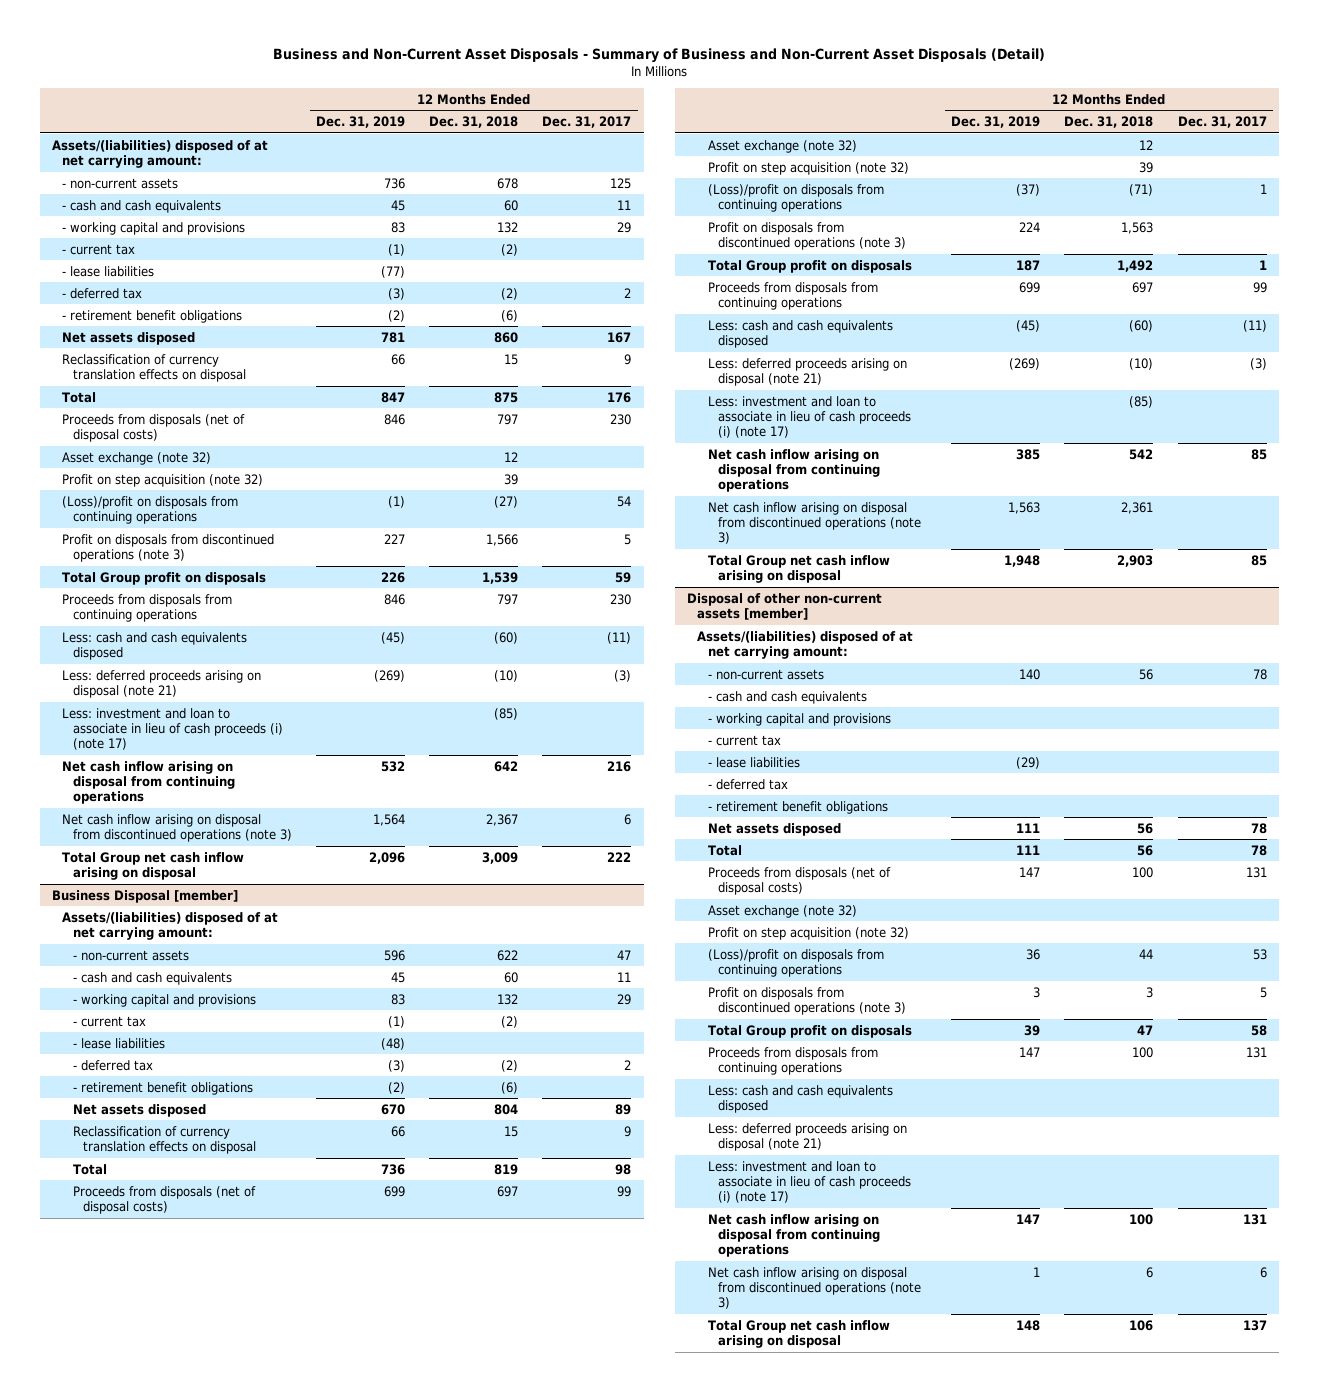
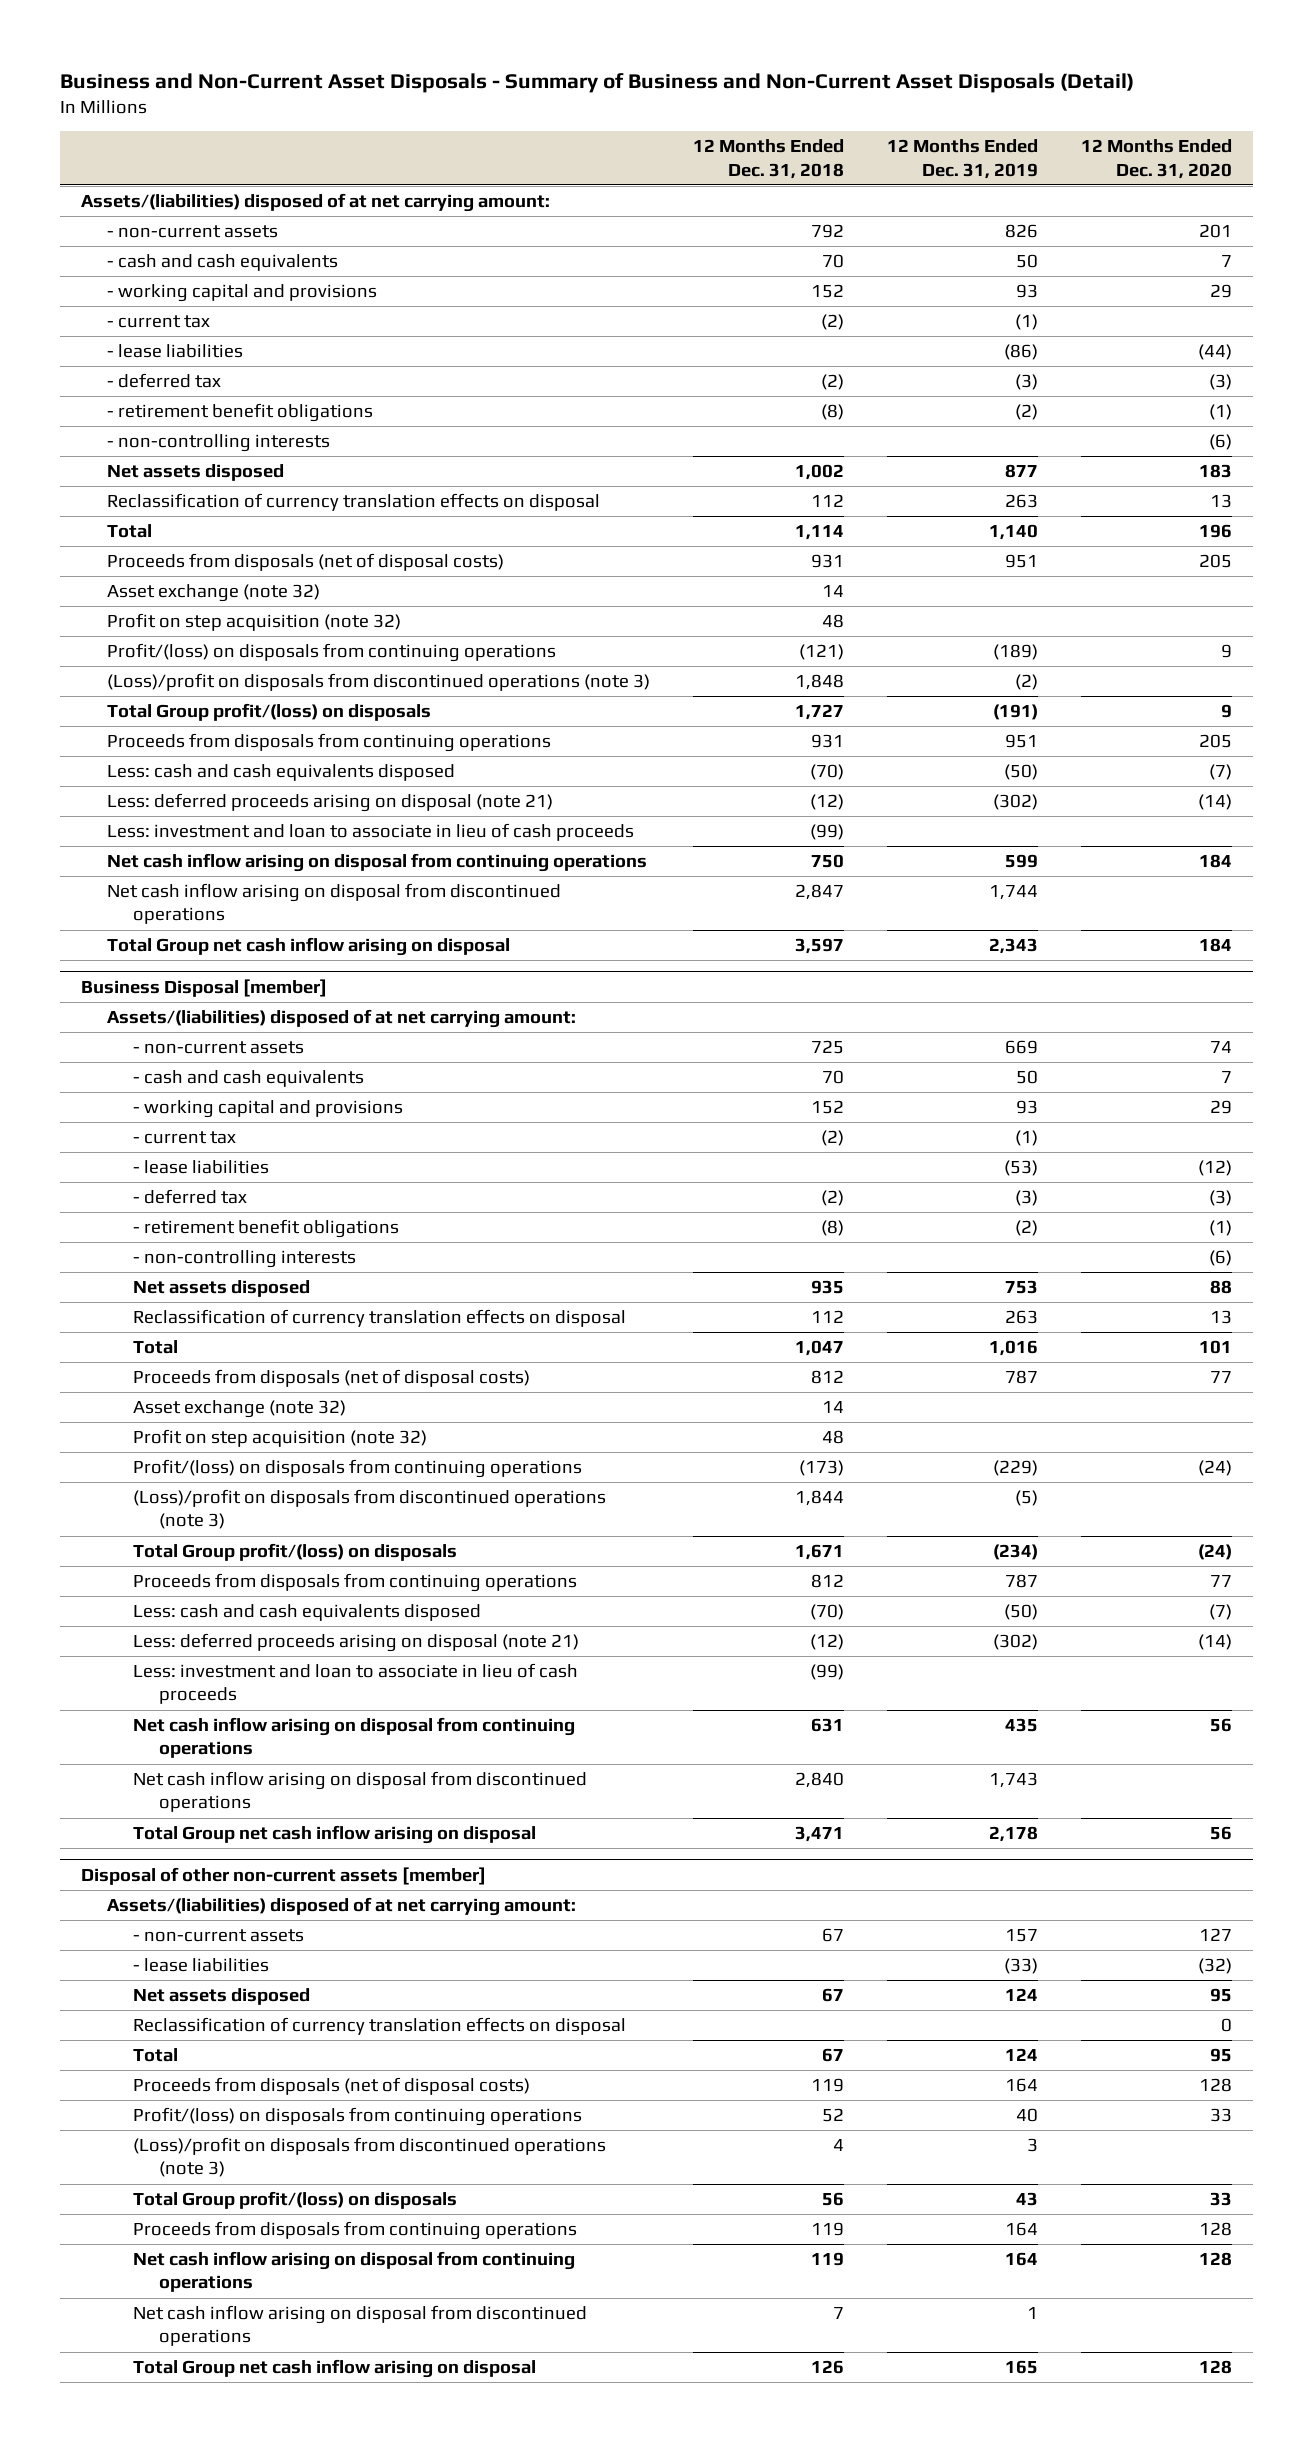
[542,115,632,128] Dec. 31, 2017 -> none
none -> [1080,139,1232,179] 12 Months Ended Dec. 31, 2020
[383,177,405,189] 736 -> [1004,224,1038,239] 826
[497,177,519,189] 678 -> [810,224,844,239] 792
[390,199,405,211] 45 -> [1015,254,1038,269] 50
[504,199,519,211] 60 -> [821,254,844,269] 70
[390,221,405,233] 83 -> [1015,284,1038,299] 93
[497,221,519,233] 132 -> [810,284,844,299] 152
[380,265,405,278] (77) -> [1003,344,1038,361] (86)
[501,309,519,322] (6) -> [820,404,844,421] (8)
none -> [107,434,331,453] - non-controlling interests
[380,331,405,343] 781 -> [1004,464,1038,479] 877
[494,331,519,343] 860 -> [794,464,844,481] 1,002
[390,353,405,365] 66 -> [1004,494,1038,509] 263
[504,353,519,365] 15 -> [810,494,844,508] 112
[380,391,405,403] 847 -> [988,524,1038,541] 1,140
[494,391,519,403] 875 -> [794,525,844,541] 1,114
[383,413,405,425] 846 -> [1004,554,1038,569] 951
[497,413,519,425] 797 -> [810,554,844,569] 931
[504,451,519,462] 12 -> [821,585,844,598] 14
[504,473,519,485] 39 -> [821,614,844,629] 48
[62,495,239,524] (Loss)/profit on disposals from continuing operations -> [107,643,557,663] Profit/(loss) on disposals from continuing operations
[387,495,405,508] (1) -> [992,644,1038,661] (189)
[494,495,519,508] (27) -> [798,644,844,661] (121)
[62,533,275,562] Profit on disposals from discontinued operations (note 3) -> [107,673,651,692] (Loss)/profit on disposals from discontinued operations (note 3)
[383,533,405,544] 227 -> [1014,674,1038,691] (2)
[486,533,519,546] 1,566 -> [794,674,844,691] 1,848
[62,571,267,585] Total Group profit on disposals -> [107,703,432,722] Total Group profit/(loss) on disposals
[380,571,405,583] 226 -> [992,704,1038,721] (191)
[482,571,519,584] 1,539 -> [794,704,844,721] 1,727
[383,593,405,605] 846 -> [1004,734,1038,749] 951
[497,593,519,605] 797 -> [810,734,844,749] 931
[380,631,405,644] (45) -> [1003,764,1038,781] (50)
[494,631,519,644] (60) -> [809,764,844,781] (70)
[373,669,405,682] (269) -> [992,794,1038,811] (302)
[494,669,519,682] (10) -> [809,794,844,811] (12)
[62,707,283,751] Less: investment and loan to associate in lieu of cash proceeds (i) (note 17) -> [107,823,635,842] Less: investment and loan to associate in lieu of cash proceeds
[494,707,519,720] (85) -> [809,824,844,841] (99)
[380,760,405,772] 532 -> [1004,854,1038,869] 599
[494,760,519,772] 642 -> [810,854,844,869] 750
[62,813,292,842] Net cash inflow arising on disposal from discontinued operations (note 3) -> [107,883,562,925] Net cash inflow arising on disposal from discontinued operations
[372,813,405,826] 1,564 -> [988,885,1038,901] 1,744
[486,813,519,826] 2,367 -> [794,884,844,901] 2,847
[368,851,405,864] 2,096 -> [988,938,1038,955] 2,343
[482,851,519,864] 3,009 -> [794,938,844,955] 3,597
[383,949,405,961] 596 -> [1004,1040,1038,1055] 669
[497,949,519,961] 622 -> [810,1040,844,1055] 725
[390,971,405,983] 45 -> [1015,1070,1038,1085] 50
[504,971,519,983] 60 -> [821,1070,844,1085] 70
[390,993,405,1005] 83 -> [1015,1100,1038,1115] 93
[497,993,519,1005] 132 -> [810,1100,844,1115] 152
[380,1037,405,1050] (48) -> [1003,1160,1038,1177] (53)
[501,1081,519,1094] (6) -> [820,1220,844,1237] (8)
none -> [132,1250,356,1269] - non-controlling interests
[380,1103,405,1115] 670 -> [1004,1280,1038,1295] 753
[494,1103,519,1115] 804 -> [810,1280,844,1295] 935
[390,1125,405,1137] 66 -> [1004,1310,1038,1325] 263
[504,1125,519,1137] 15 -> [810,1310,844,1324] 112
[380,1163,405,1175] 736 -> [988,1340,1038,1357] 1,016
[494,1163,519,1175] 819 -> [794,1340,844,1357] 1,047
[383,1185,405,1197] 699 -> [1004,1370,1038,1385] 787
[497,1185,519,1197] 697 -> [810,1370,844,1385] 812
[1139,139,1154,150] 12 -> [821,1401,844,1414] 14
[1139,161,1154,173] 39 -> [821,1430,844,1445] 48
[707,183,884,212] (Loss)/profit on disposals from continuing operations -> [132,1459,582,1479] Profit/(loss) on disposals from continuing operations
[1015,183,1040,196] (37) -> [992,1460,1038,1477] (229)
[1129,183,1154,196] (71) -> [798,1460,844,1477] (173)
[707,221,907,250] Profit on disposals from discontinued operations (note 3) -> [132,1489,606,1530] (Loss)/profit on disposals from discontinued operations (note 3)
[1018,221,1040,232] 224 -> [1014,1490,1038,1507] (5)
[1121,221,1154,234] 1,563 -> [794,1490,844,1507] 1,844
[707,259,912,273] Total Group profit on disposals -> [132,1543,457,1562] Total Group profit/(loss) on disposals
[1015,259,1040,271] 187 -> [992,1544,1038,1561] (234)
[1117,259,1154,272] 1,492 -> [794,1544,844,1561] 1,671
[1018,281,1040,293] 699 -> [1004,1574,1038,1589] 787
[1132,281,1154,293] 697 -> [810,1574,844,1589] 812
[1015,319,1040,332] (45) -> [1003,1604,1038,1621] (50)
[1129,319,1154,332] (60) -> [809,1604,844,1621] (70)
[1008,357,1040,370] (269) -> [992,1634,1038,1651] (302)
[1129,357,1154,370] (10) -> [809,1634,844,1651] (12)
[707,395,912,439] Less: investment and loan to associate in lieu of cash proceeds (i) (note 17) -> [132,1663,578,1705] Less: investment and loan to associate in lieu of cash proceeds
[1129,395,1154,408] (85) -> [809,1664,844,1681] (99)
[1015,448,1040,460] 385 -> [1004,1718,1038,1733] 435
[1129,448,1154,460] 542 -> [810,1718,844,1733] 631
[707,501,922,545] Net cash inflow arising on disposal from discontinued operations (note 3) -> [132,1771,587,1813] Net cash inflow arising on disposal from discontinued operations
[1007,501,1040,514] 1,563 -> [988,1772,1038,1789] 1,743
[1121,501,1154,514] 2,361 -> [794,1772,844,1789] 2,840
[1003,554,1040,567] 1,948 -> [988,1826,1038,1843] 2,178
[1117,554,1154,567] 2,903 -> [794,1826,844,1843] 3,471
[707,690,867,704] - cash and cash equivalents -> none
[707,712,891,726] - working capital and provisions -> none
[707,734,781,746] - current tax -> none
[707,778,788,790] - deferred tax -> none
[707,800,888,814] - retirement benefit obligations -> none
[707,904,857,918] Asset exchange (note 32) -> none
[707,926,909,940] Profit on step acquisition (note 32) -> none
[707,1084,893,1113] Less: cash and cash equivalents disposed -> none
[707,1122,907,1151] Less: deferred proceeds arising on disposal (note 21) -> none
[707,1160,912,1204] Less: investment and loan to associate in lieu of cash proceeds (i) (note 17) -> none
[1018,668,1040,680] 140 -> [1004,1929,1038,1943] 157
[1139,668,1154,680] 56 -> [821,1928,844,1943] 67
[1015,756,1040,769] (29) -> [1003,1958,1038,1975] (33)
[1015,822,1040,833] 111 -> [1004,1988,1038,2002] 124
[1137,822,1154,834] 56 -> [821,1988,844,2003] 67
none -> [132,2017,626,2036] Reclassification of currency translation effects on disposal
[1015,844,1040,855] 111 -> [1004,2048,1038,2062] 124
[1137,844,1154,856] 56 -> [821,2048,844,2063] 67
[1018,866,1040,877] 147 -> [1004,2078,1038,2093] 164
[1132,866,1154,878] 100 -> [810,2078,844,2093] 119
[707,948,884,977] (Loss)/profit on disposals from continuing operations -> [132,2107,582,2127] Profit/(loss) on disposals from continuing operations
[1025,948,1040,960] 36 -> [1015,2108,1038,2123] 40
[1139,948,1154,959] 44 -> [821,2108,844,2123] 52
[707,986,907,1015] Profit on disposals from discontinued operations (note 3) -> [132,2137,606,2178] (Loss)/profit on disposals from discontinued operations (note 3)
[1146,986,1154,998] 3 -> [832,2139,844,2152] 4
[707,1024,912,1038] Total Group profit on disposals -> [132,2191,457,2210] Total Group profit/(loss) on disposals
[1023,1024,1040,1036] 39 -> [1015,2192,1038,2207] 43
[1137,1024,1154,1035] 47 -> [821,2192,844,2207] 56
[1018,1046,1040,1057] 147 -> [1004,2222,1038,2237] 164
[1132,1046,1154,1058] 100 -> [810,2222,844,2237] 119
[1015,1213,1040,1224] 147 -> [1004,2252,1038,2267] 164
[1129,1213,1154,1225] 100 -> [810,2252,844,2267] 119
[707,1266,922,1310] Net cash inflow arising on disposal from discontinued operations (note 3) -> [132,2305,587,2347] Net cash inflow arising on disposal from discontinued operations
[1146,1266,1154,1278] 6 -> [832,2307,844,2320] 7
[1015,1319,1040,1331] 148 -> [1004,2360,1038,2375] 165
[1129,1319,1154,1331] 106 -> [810,2360,844,2375] 126

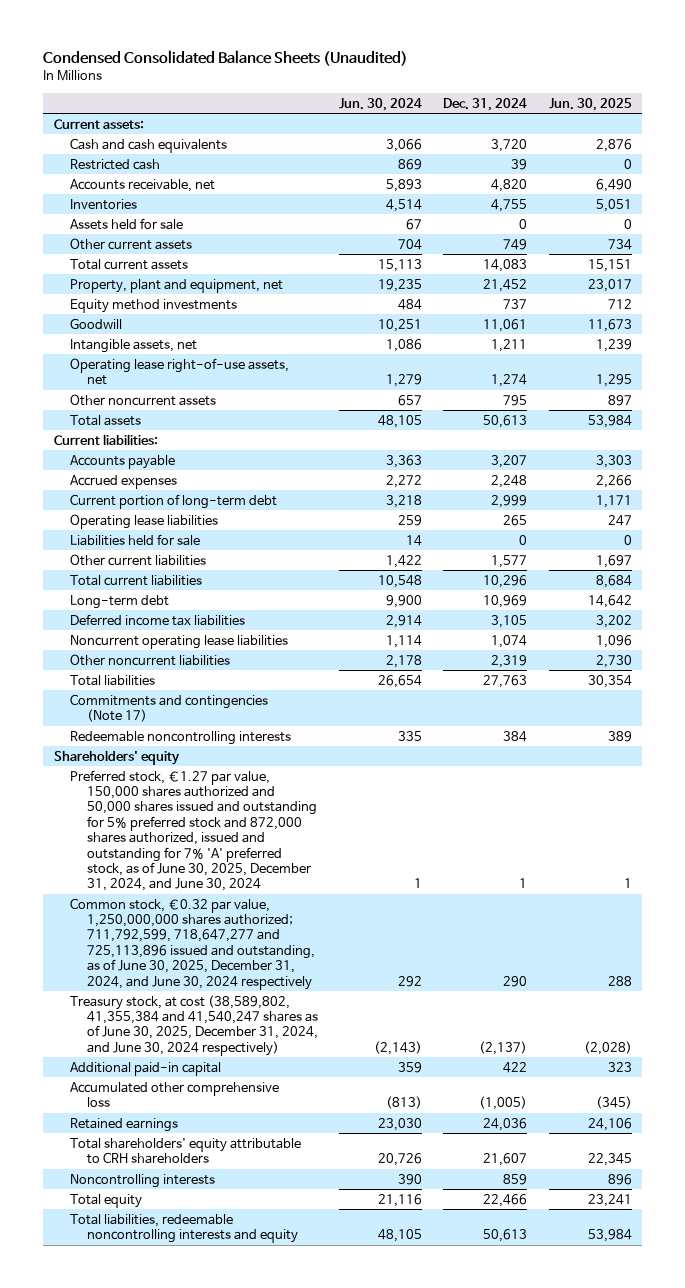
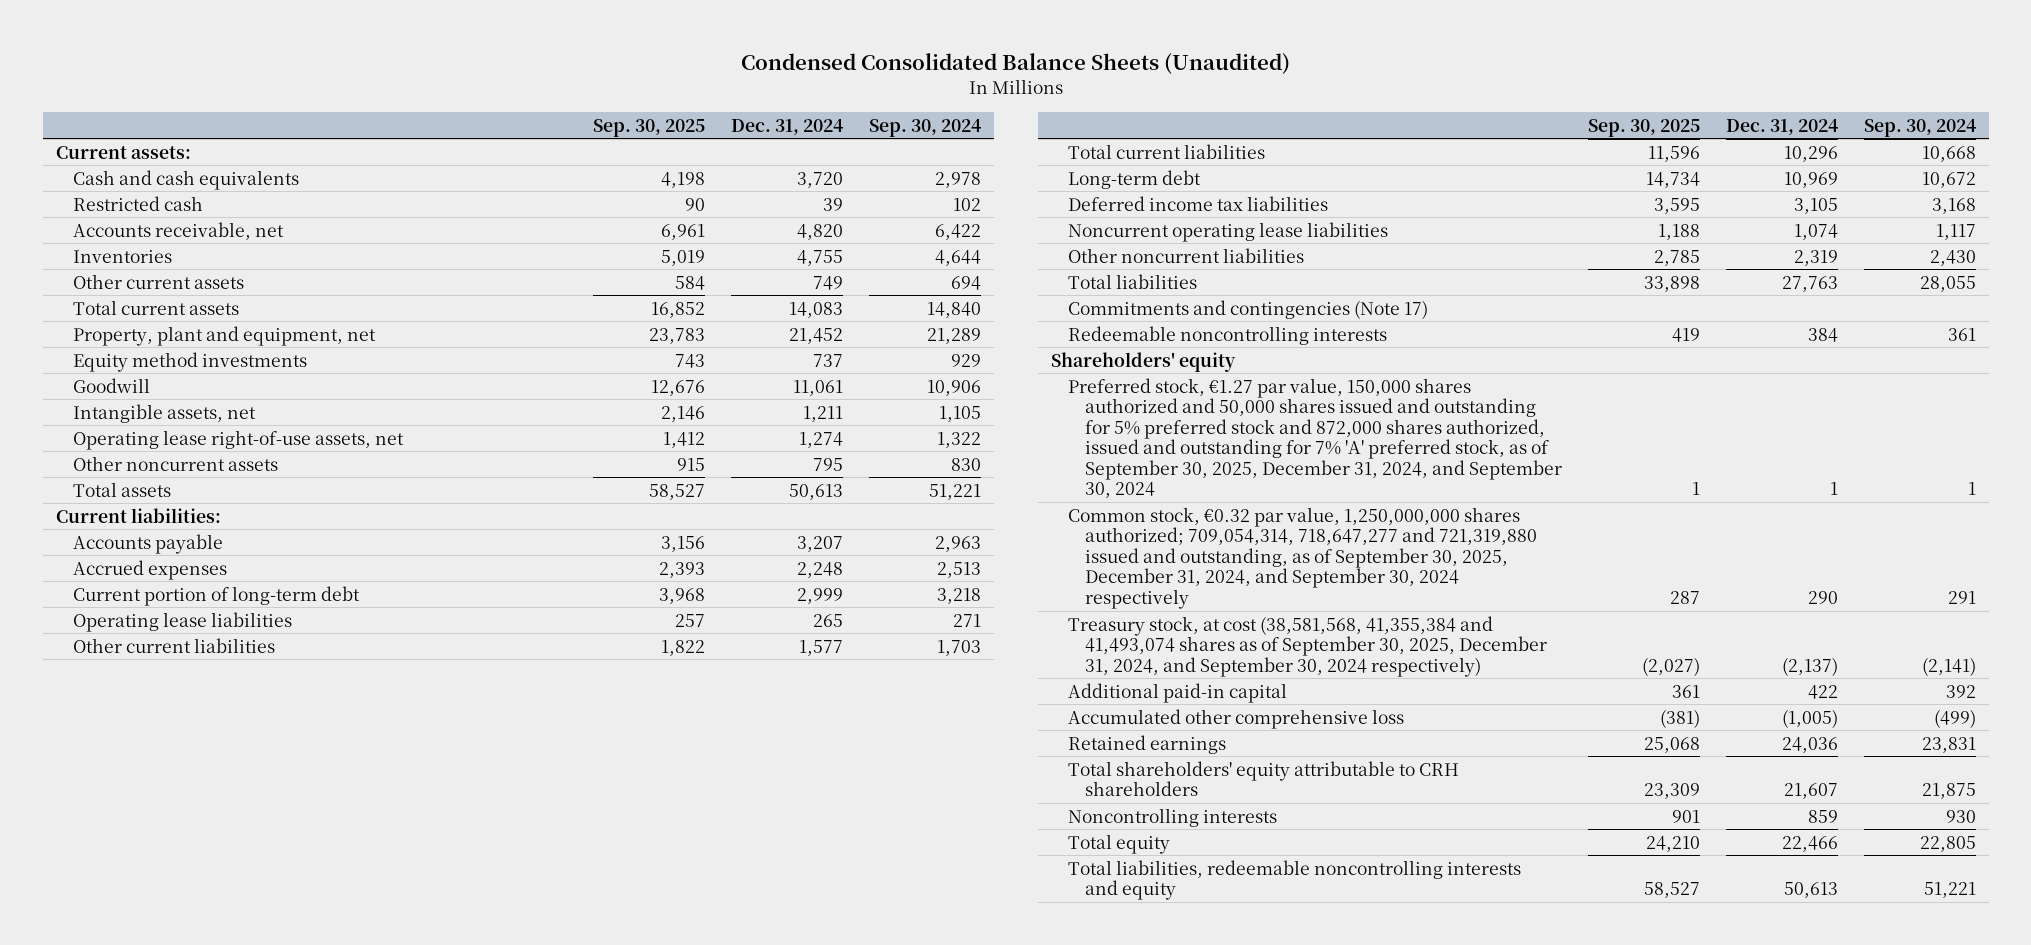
[339,97,423,111] Jun. 30, 2024 -> none
[548,97,632,111] Jun. 30, 2025 -> none
none -> [592,118,705,137] Sep. 30, 2025
none -> [868,118,981,137] Sep. 30, 2024
[70,217,184,230] Assets held for sale -> none
[70,533,201,546] Liabilities held for sale -> none
[70,769,317,892] Preferred stock, €1.27 par value, 150,000 shares authorized and 50,000 shares issued and outstanding for 5% preferred stock and 872,000 shares authorized, issued and outstanding for 7% 'A' preferred stock, as of June 30, 2025, December 31, 2024, and June 30, 2024 -> [1067,377,1562,499] Preferred stock, €1.27 par value, 150,000 shares authorized and 50,000 shares issued and outstanding for 5% preferred stock and 872,000 shares authorized, issued and outstanding for 7% 'A' preferred stock, as of September 30, 2025, December 31, 2024, and September 30, 2024
[70,897,315,990] Common stock, €0.32 par value, 1,250,000,000 shares authorized; 711,792,599, 718,647,277 and 725,113,896 issued and outstanding, as of June 30, 2025, December 31, 2024, and June 30, 2024 respectively -> [1067,506,1537,609] Common stock, €0.32 par value, 1,250,000,000 shares authorized; 709,054,314, 718,647,277 and 721,319,880 issued and outstanding, as of September 30, 2025, December 31, 2024, and September 30, 2024 respectively
[70,994,318,1056] Treasury stock, at cost (38,589,802, 41,355,384 and 41,540,247 shares as of June 30, 2025, December 31, 2024, and June 30, 2024 respectively) -> [1067,615,1547,677] Treasury stock, at cost (38,581,568, 41,355,384 and 41,493,074 shares as of September 30, 2025, December 31, 2024, and September 30, 2024 respectively)

